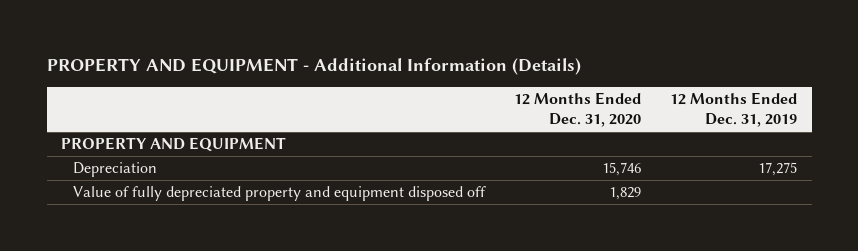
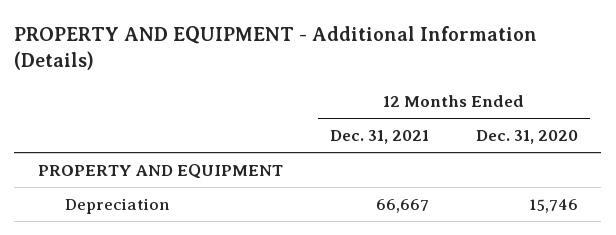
[670,92,798,128] 12 Months Ended Dec. 31, 2019 -> none
none -> [329,130,429,145] Dec. 31, 2021
[72,186,486,202] Value of fully depreciated property and equipment disposed off -> none

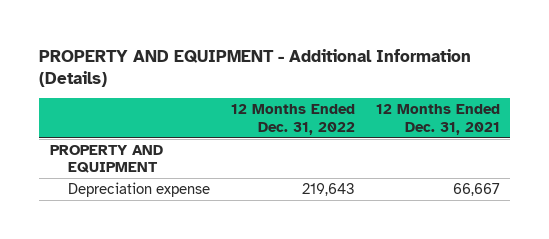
[475,130,578,145] Dec. 31, 2020 -> none
none -> [230,104,355,135] 12 Months Ended Dec. 31, 2022
[65,197,171,214] Depreciation -> [67,181,210,197] Depreciation expense

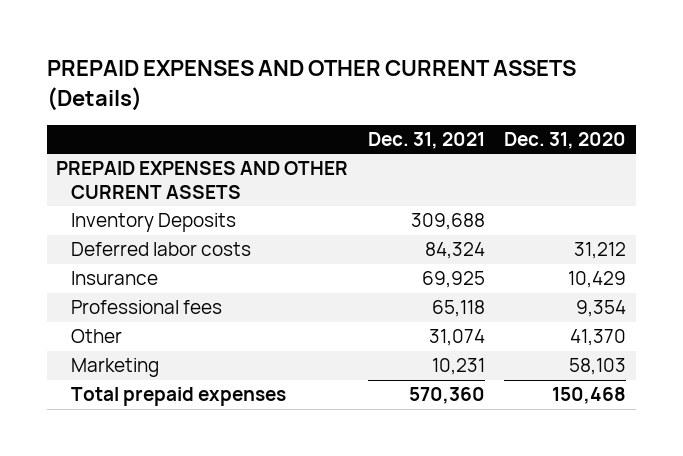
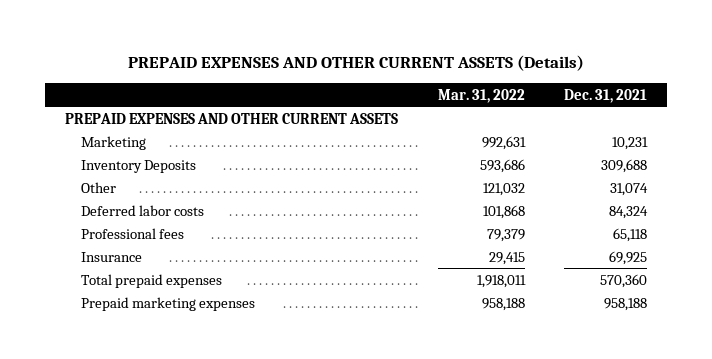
[504,131,627,149] Dec. 31, 2020 -> none
none -> [437,88,525,103] Mar. 31, 2022
[71,358,160,378] Marketing -> [80,135,146,150] Marketing
[71,329,123,344] Other -> [80,181,116,193] Other
[71,271,159,286] Insurance -> [80,251,142,262] Insurance
none -> [80,296,255,311] Prepaid marketing expenses

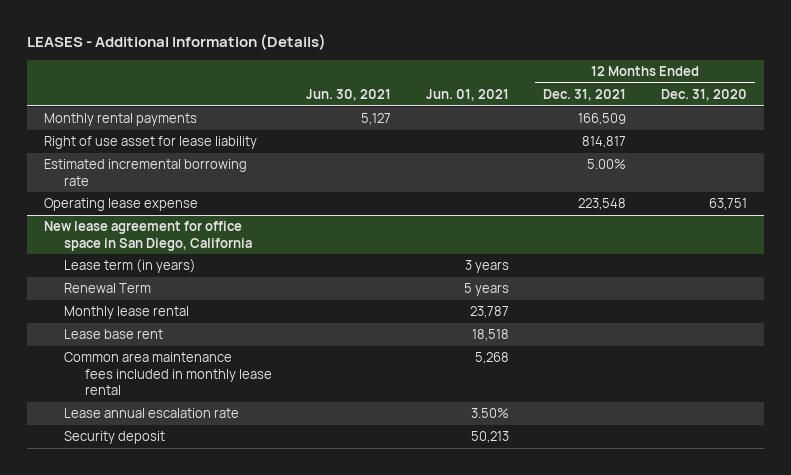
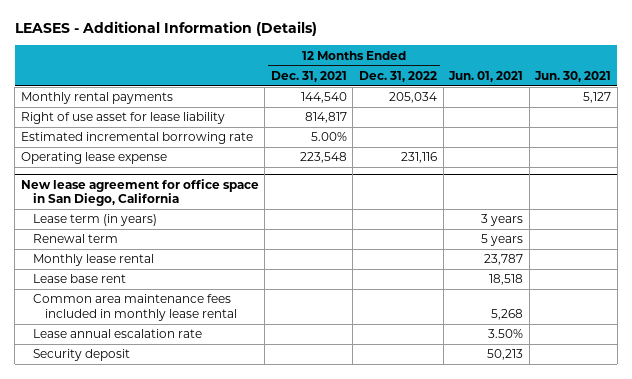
[660,89,747,102] Dec. 31, 2020 -> none
none -> [358,70,437,82] Dec. 31, 2022
[578,113,627,126] 166,509 -> [300,92,347,104] 144,540
[64,283,152,294] Renewal Term -> [32,234,118,244] Renewal term

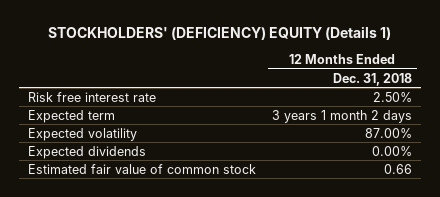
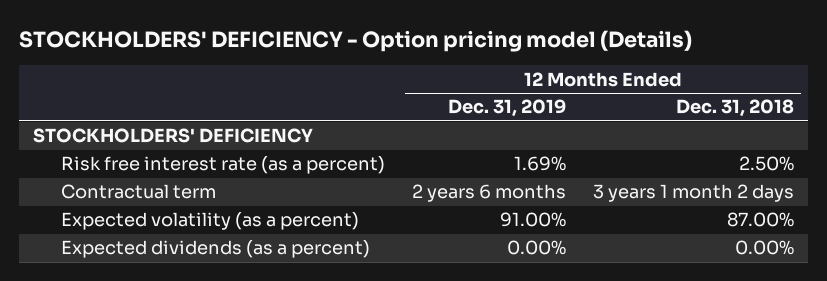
[48,26,392,41] STOCKHOLDERS' (DEFICIENCY) EQUITY (Details 1) -> [19,30,693,53] STOCKHOLDERS' DEFICIENCY - Option pricing model (Details)
none -> [448,99,567,118] Dec. 31, 2019
[27,163,256,174] Estimated fair value of common stock -> none
none -> [32,128,313,144] STOCKHOLDERS' DEFICIENCY
[27,91,156,102] Risk free interest rate -> [60,156,385,175] Risk free interest rate (as a percent)
[27,109,115,123] Expected term -> [60,184,216,200] Contractual term
[27,127,137,141] Expected volatility -> [60,212,359,231] Expected volatility (as a percent)
[27,145,146,159] Expected dividends -> [60,240,370,259] Expected dividends (as a percent)

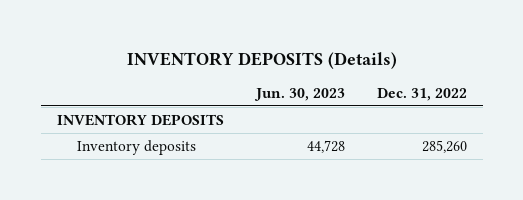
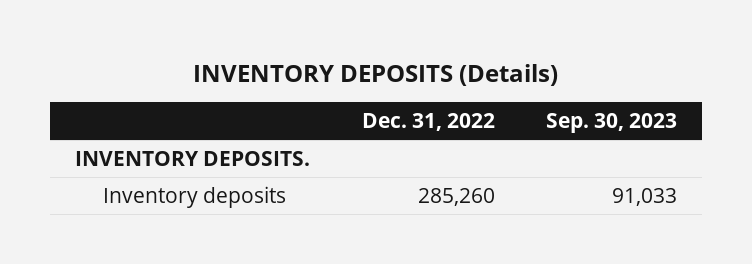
[253,88,345,102] Jun. 30, 2023 -> none
none -> [545,113,677,134] Sep. 30, 2023
[56,113,224,126] INVENTORY DEPOSITS -> [75,150,311,166] INVENTORY DEPOSITS.

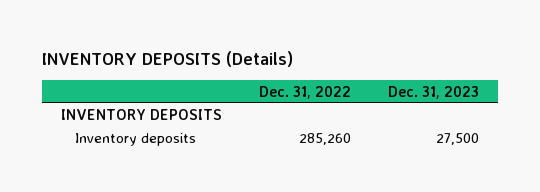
[545,113,677,134] Sep. 30, 2023 -> none
none -> [388,85,480,99] Dec. 31, 2023
[75,150,311,166] INVENTORY DEPOSITS. -> [60,109,222,121] INVENTORY DEPOSITS

